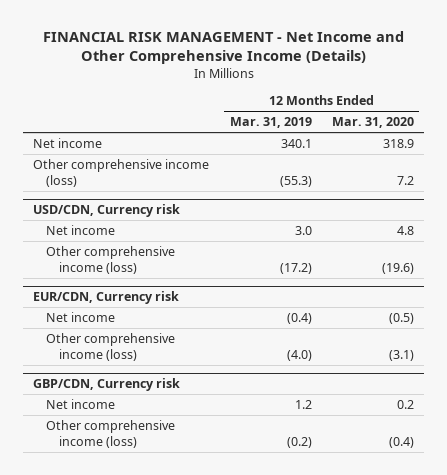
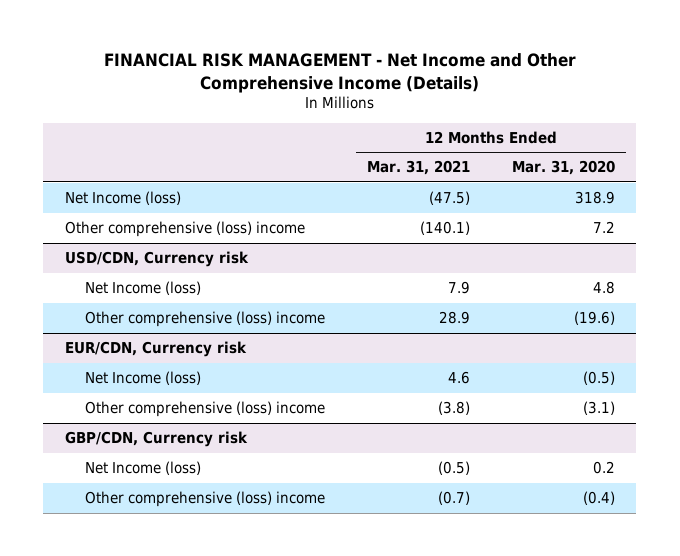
[229,117,312,129] Mar. 31, 2019 -> none
none -> [366,160,470,176] Mar. 31, 2021
[33,137,103,148] Net income -> [64,191,181,206] Net Income (loss)
[33,158,210,187] Other comprehensive income (loss) -> [64,221,305,238] Other comprehensive (loss) income
[45,224,115,235] Net income -> [84,281,201,296] Net Income (loss)
[45,245,175,274] Other comprehensive income (loss) -> [84,311,325,328] Other comprehensive (loss) income
[45,311,115,322] Net income -> [84,371,201,386] Net Income (loss)
[45,332,175,361] Other comprehensive income (loss) -> [84,401,325,418] Other comprehensive (loss) income
[45,398,115,409] Net income -> [84,461,201,476] Net Income (loss)
[45,419,175,448] Other comprehensive income (loss) -> [84,491,325,508] Other comprehensive (loss) income

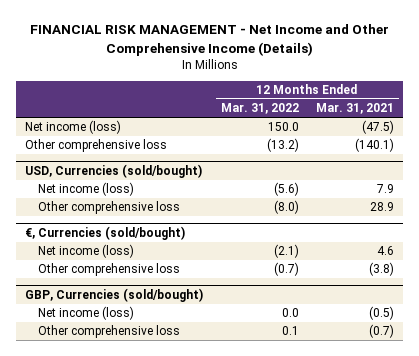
[512,160,616,176] Mar. 31, 2020 -> none
none -> [220,103,299,115] Mar. 31, 2022
[64,251,249,268] USD/CDN, Currency risk -> none
[64,341,247,358] EUR/CDN, Currency risk -> none
[64,431,248,448] GBP/CDN, Currency risk -> none
[64,191,181,206] Net Income (loss) -> [24,120,121,135] Net income (loss)
[64,221,305,238] Other comprehensive (loss) income -> [24,139,167,153] Other comprehensive loss
none -> [24,163,202,178] USD, Currencies (sold/bought)
[84,281,201,296] Net Income (loss) -> [38,182,135,197] Net income (loss)
[84,311,325,328] Other comprehensive (loss) income -> [38,201,181,215] Other comprehensive loss
none -> [24,225,185,240] €, Currencies (sold/bought)
[84,371,201,386] Net Income (loss) -> [38,244,135,259] Net income (loss)
[84,401,325,418] Other comprehensive (loss) income -> [38,263,181,277] Other comprehensive loss
none -> [24,287,203,302] GBP, Currencies (sold/bought)
[84,461,201,476] Net Income (loss) -> [38,306,135,321] Net income (loss)
[84,491,325,508] Other comprehensive (loss) income -> [38,325,181,339] Other comprehensive loss

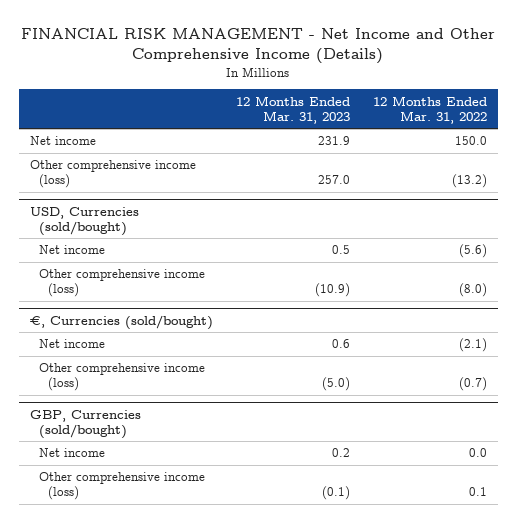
[316,103,395,115] Mar. 31, 2021 -> none
none -> [235,95,350,124] 12 Months Ended Mar. 31, 2023
[24,120,121,135] Net income (loss) -> [30,136,97,146] Net income
[24,139,167,153] Other comprehensive loss -> [30,160,197,189] Other comprehensive income (loss)
[38,182,135,197] Net income (loss) -> [39,245,106,255] Net income
[38,201,181,215] Other comprehensive loss -> [39,269,206,298] Other comprehensive income (loss)
[38,244,135,259] Net income (loss) -> [39,339,106,349] Net income
[38,263,181,277] Other comprehensive loss -> [39,363,206,392] Other comprehensive income (loss)
[38,306,135,321] Net income (loss) -> [39,448,106,458] Net income
[38,325,181,339] Other comprehensive loss -> [39,472,206,501] Other comprehensive income (loss)

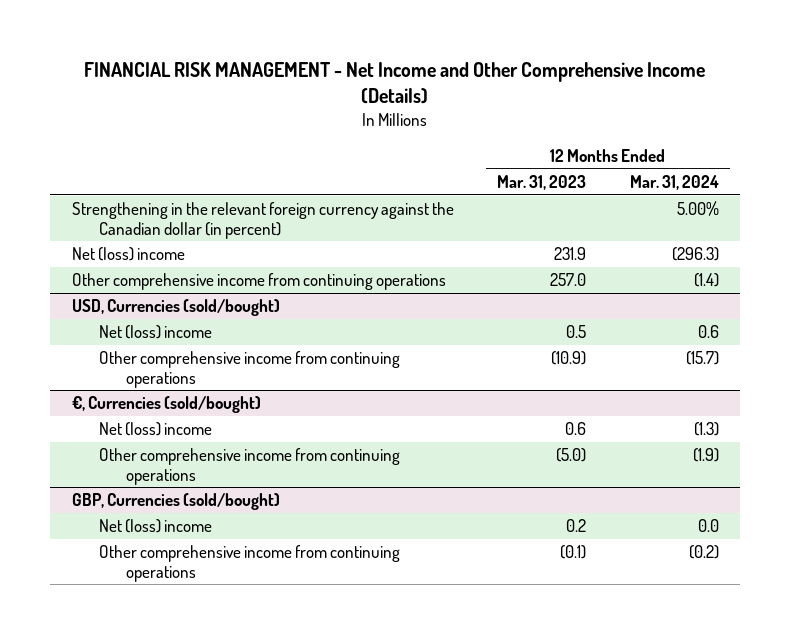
[372,95,487,124] 12 Months Ended Mar. 31, 2022 -> none
none -> [629,175,719,191] Mar. 31, 2024
none -> [71,202,454,239] Strengthening in the relevant foreign currency against the Canadian dollar (in percent)
[30,136,97,146] Net income -> [71,247,185,262] Net (loss) income
[30,160,197,189] Other comprehensive income (loss) -> [71,273,446,291] Other comprehensive income from continuing operations
[39,245,106,255] Net income -> [98,325,212,340] Net (loss) income
[39,269,206,298] Other comprehensive income (loss) -> [98,351,400,388] Other comprehensive income from continuing operations
[39,339,106,349] Net income -> [98,422,212,437] Net (loss) income
[39,363,206,392] Other comprehensive income (loss) -> [98,448,400,485] Other comprehensive income from continuing operations
[39,448,106,458] Net income -> [98,519,212,534] Net (loss) income
[39,472,206,501] Other comprehensive income (loss) -> [98,545,400,582] Other comprehensive income from continuing operations

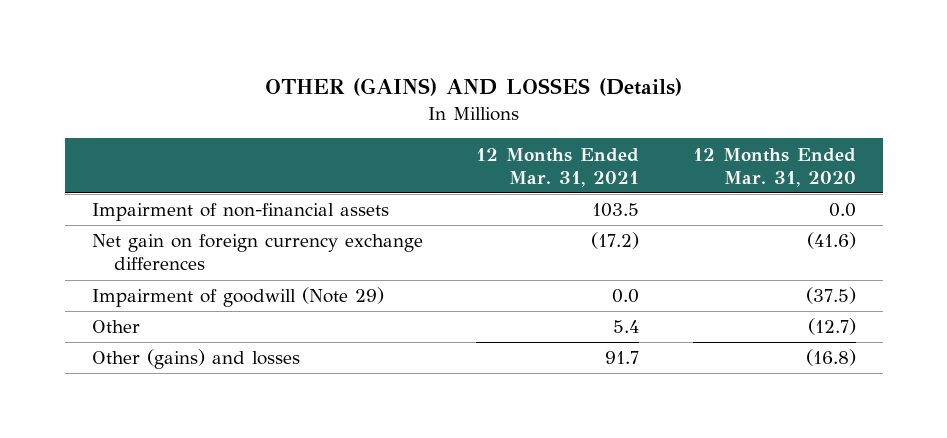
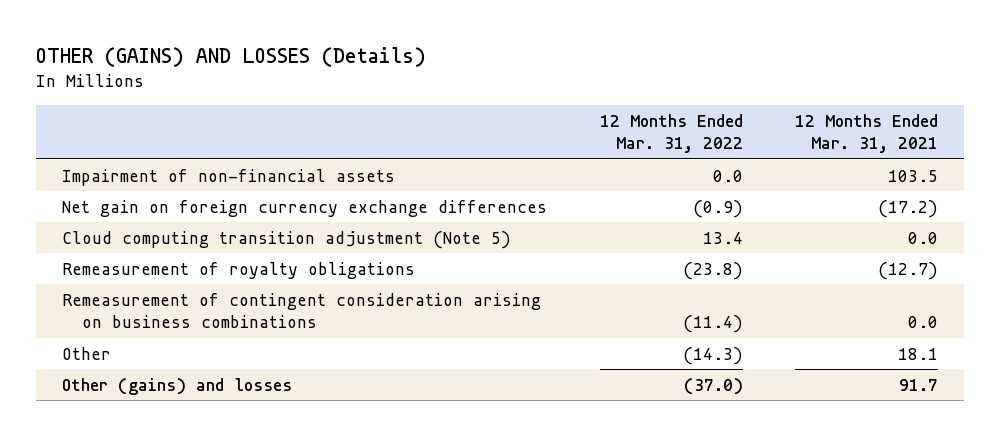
[692,147,856,187] 12 Months Ended Mar. 31, 2020 -> none
none -> [599,113,743,154] 12 Months Ended Mar. 31, 2022
[91,287,384,308] Impairment of goodwill (Note 29) -> none
none -> [62,230,512,249] Cloud computing transition adjustment (Note 5)
none -> [62,261,416,279] Remeasurement of royalty obligations
none -> [62,292,542,329] Remeasurement of contingent consideration arising on business combinations
[613,320,640,334] 5.4 -> [897,347,938,360] 18.1

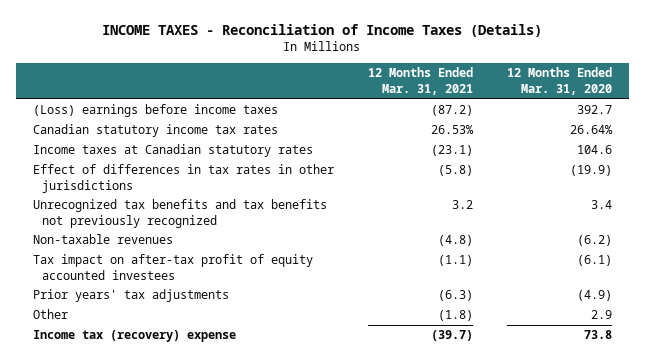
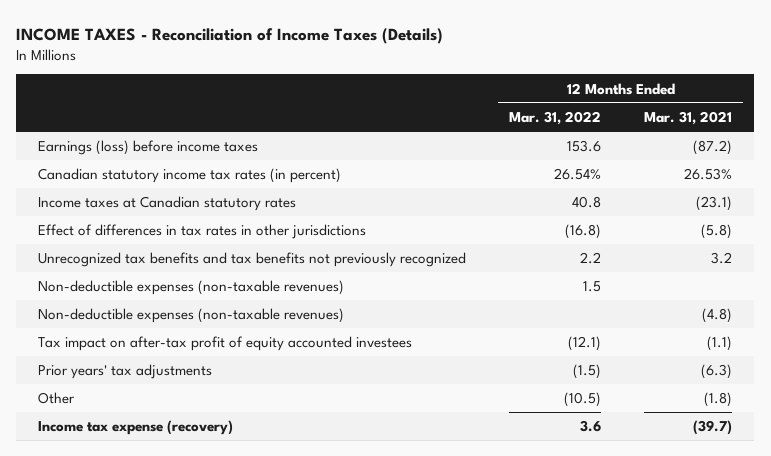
[506,67,612,95] 12 Months Ended Mar. 31, 2020 -> none
none -> [509,110,602,125] Mar. 31, 2022
[32,104,278,118] (Loss) earnings before income taxes -> [38,140,259,156] Earnings (loss) before income taxes
[32,124,278,138] Canadian statutory income tax rates -> [38,168,342,184] Canadian statutory income tax rates (in percent)
none -> [38,280,345,296] Non-deductible expenses (non-taxable revenues)
[32,234,173,245] Non-taxable revenues -> [38,308,345,324] Non-deductible expenses (non-taxable revenues)
[32,330,236,343] Income tax (recovery) expense -> [38,420,234,436] Income tax expense (recovery)

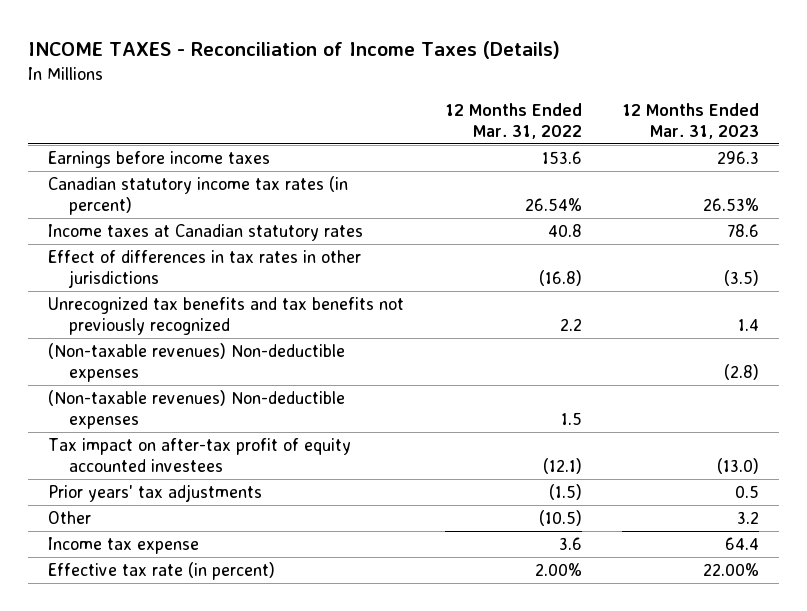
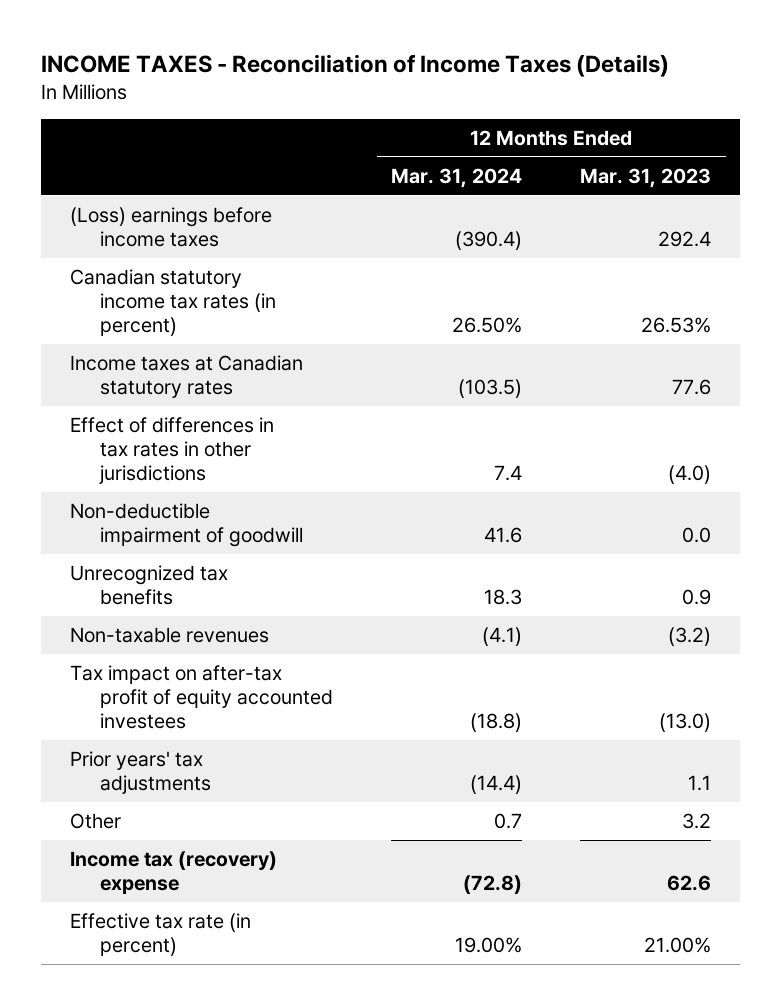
[444,103,582,139] 12 Months Ended Mar. 31, 2022 -> none
none -> [391,167,523,188] Mar. 31, 2024
[48,151,271,169] Earnings before income taxes -> [70,207,273,248] (Loss) earnings before income taxes
[716,151,759,165] 296.3 -> [658,231,712,248] 292.4
[48,297,405,335] Unrecognized tax benefits and tax benefits not previously recognized -> none
[48,390,346,429] (Non-taxable revenues) Non-deductible expenses -> none
[726,224,759,238] 78.6 -> [672,379,712,396] 77.6
[723,269,759,286] (3.5) -> [668,465,712,485] (4.0)
none -> [70,503,304,548] Non-deductible impairment of goodwill
none -> [70,565,229,606] Unrecognized tax benefits
[48,343,346,382] (Non-taxable revenues) Non-deductible expenses -> [70,627,270,644] Non-taxable revenues
[723,363,759,380] (2.8) -> [668,627,712,647] (3.2)
[734,485,759,499] 0.5 -> [688,775,712,792] 1.1
[48,537,200,555] Income tax expense -> [70,851,278,895] Income tax (recovery) expense
[724,537,759,551] 64.4 -> [667,875,712,892] 62.6
[702,563,759,577] 22.00% -> [644,937,712,954] 21.00%

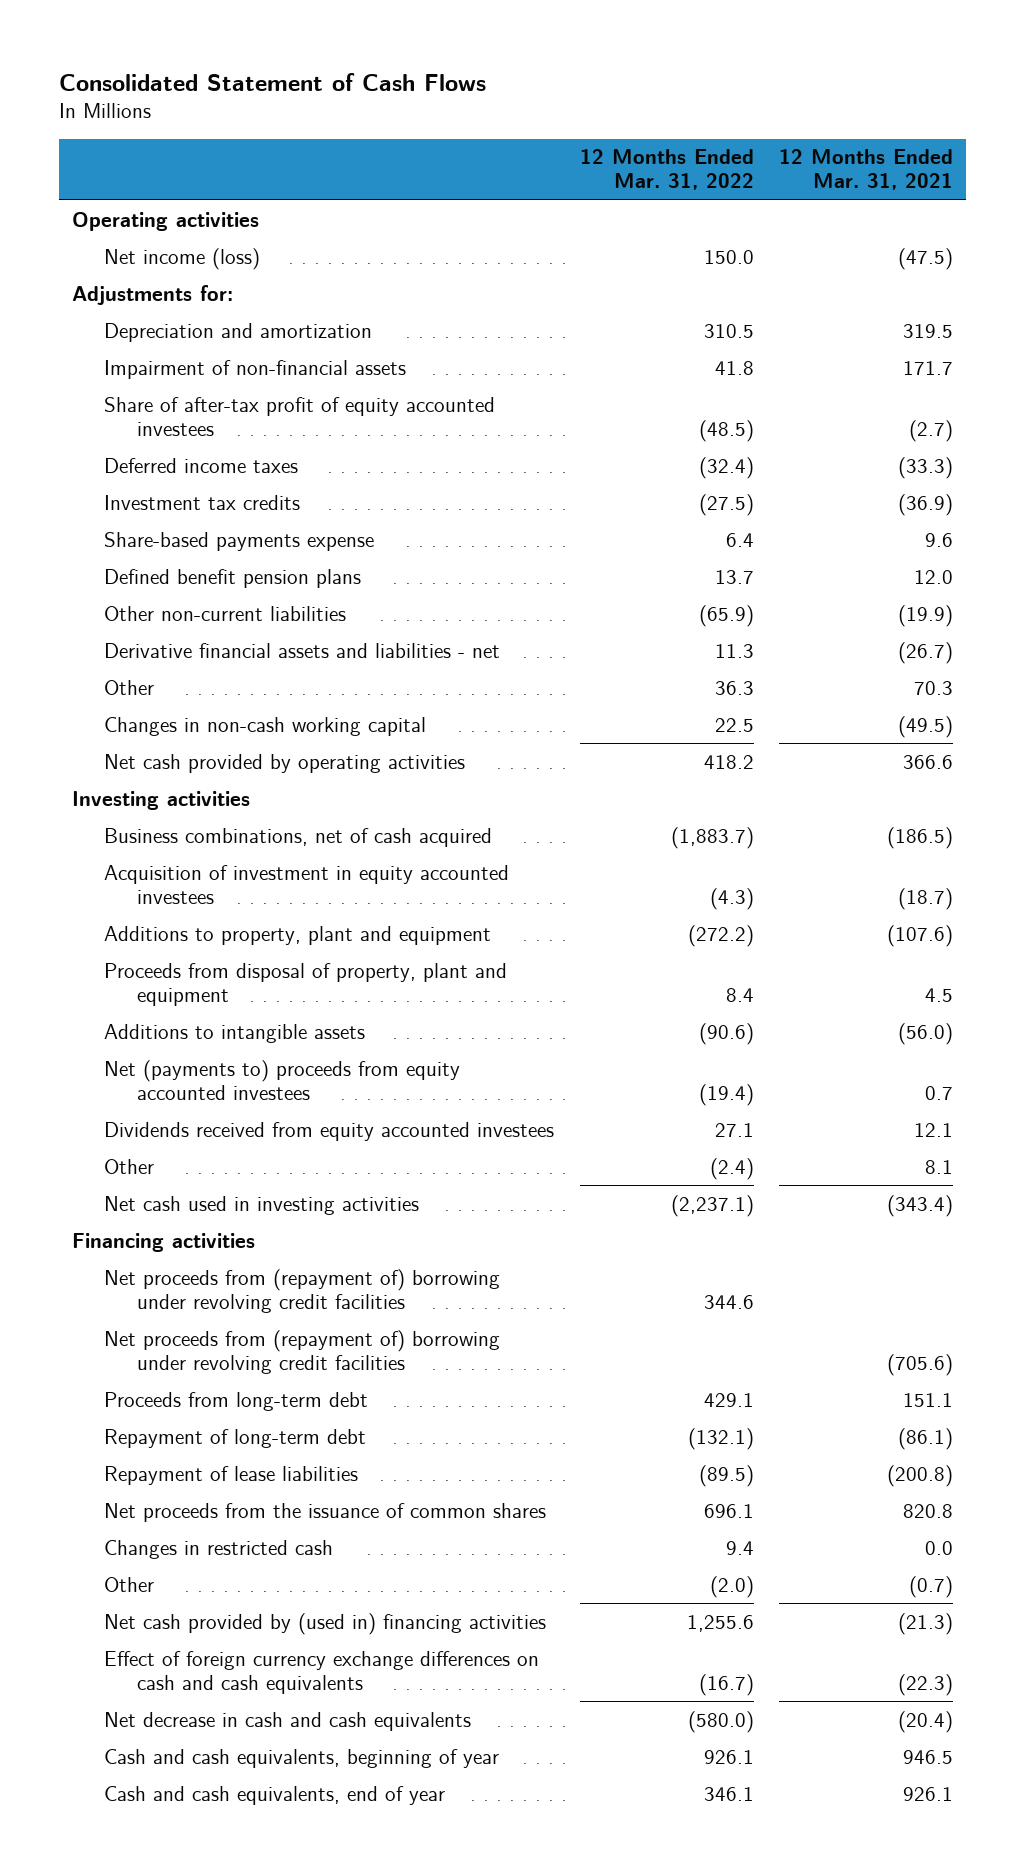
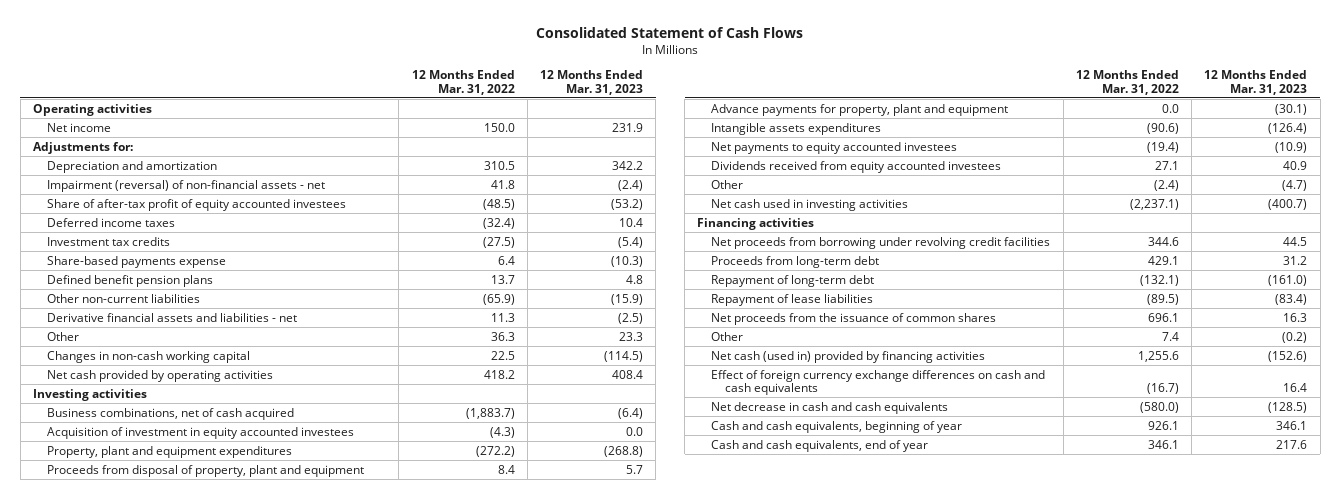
[779,149,954,191] 12 Months Ended Mar. 31, 2021 -> none
none -> [540,70,644,95] 12 Months Ended Mar. 31, 2023
[104,247,261,270] Net income (loss) -> [47,122,112,132] Net income
[104,359,407,379] Impairment of non-financial assets -> [47,179,326,192] Impairment (reversal) of non-financial assets - net
[104,925,492,945] Additions to property, plant and equipment -> [47,445,293,458] Property, plant and equipment expenditures
none -> [711,103,1009,116] Advance payments for property, plant and equipment
[104,1023,366,1043] Additions to intangible assets -> [711,122,882,135] Intangible assets expenditures
[104,1059,461,1100] Net (payments to) proceeds from equity accounted investees -> [711,141,958,154] Net payments to equity accounted investees
[104,1329,501,1374] Net proceeds from (repayment of) borrowing under revolving credit facilities -> none
[104,1268,501,1313] Net proceeds from (repayment of) borrowing under revolving credit facilities -> [711,236,1051,249] Net proceeds from borrowing under revolving credit facilities
[104,1539,334,1559] Changes in restricted cash -> none
[709,1575,754,1598] (2.0) -> [1161,331,1179,341] 7.4
[104,1612,547,1635] Net cash provided by (used in) financing activities -> [711,350,986,363] Net cash (used in) provided by financing activities

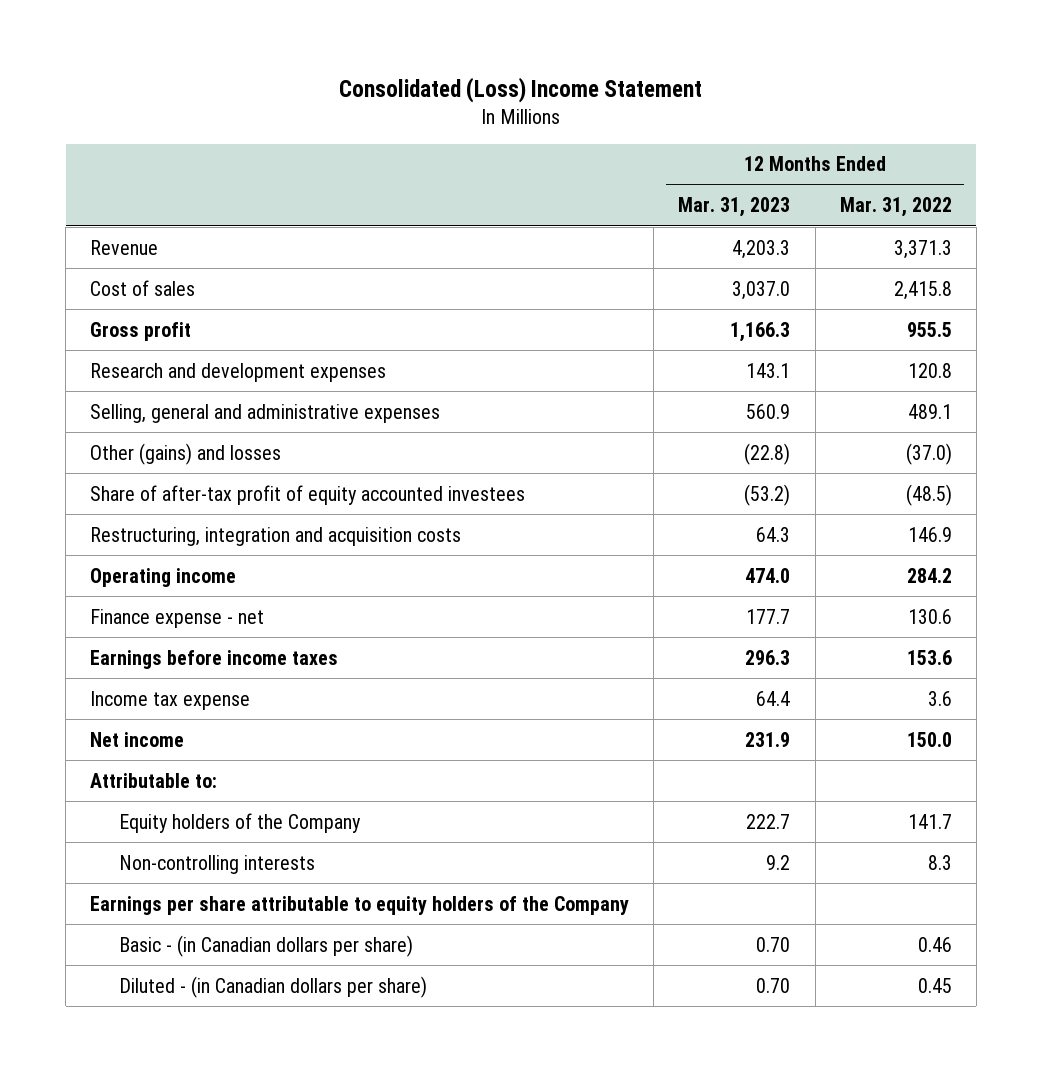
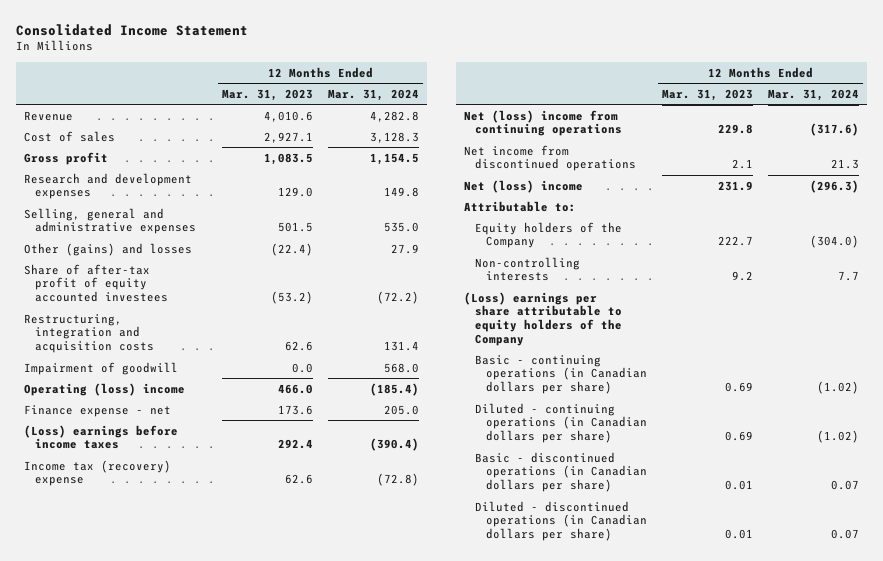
[338,76,702,103] Consolidated (Loss) Income Statement -> [16,23,249,36] Consolidated Income Statement
[839,197,952,218] Mar. 31, 2022 -> none
none -> [328,88,420,101] Mar. 31, 2024
[732,239,791,259] 4,203.3 -> [264,110,314,122] 4,010.6
[732,280,791,300] 3,037.0 -> [264,131,314,143] 2,927.1
[730,321,791,342] 1,166.3 -> [264,152,314,165] 1,083.5
[746,362,791,378] 143.1 -> [278,187,314,198] 129.0
[746,403,791,419] 560.9 -> [278,222,314,233] 501.5
[744,442,791,465] (22.8) -> [271,242,314,256] (22.4)
[756,526,791,542] 64.3 -> [285,341,314,352] 62.6
none -> [24,361,179,375] Impairment of goodwill
[90,567,237,587] Operating income -> [24,382,186,396] Operating (loss) income
[745,567,791,583] 474.0 -> [278,383,314,394] 466.0
[746,608,791,624] 177.7 -> [278,404,314,415] 173.6
[90,649,339,669] Earnings before income taxes -> [24,424,179,450] (Loss) earnings before income taxes
[745,649,791,665] 296.3 -> [278,439,314,450] 292.4
[90,690,251,710] Income tax expense -> [24,459,172,487] Income tax (recovery) expense
[756,690,791,706] 64.4 -> [285,474,314,485] 62.6
none -> [463,109,622,137] Net (loss) income from continuing operations
none -> [463,144,636,172] Net income from discontinued operations
[90,731,185,747] Net income -> [463,179,583,193] Net (loss) income
[90,895,630,915] Earnings per share attributable to equity holders of the Company -> [463,291,622,346] (Loss) earnings per share attributable to equity holders of the Company
[119,934,414,957] Basic - (in Canadian dollars per share) -> [474,354,647,395] Basic - continuing operations (in Canadian dollars per share)
[756,936,791,952] 0.70 -> [725,382,754,393] 0.69
[119,975,428,998] Diluted - (in Canadian dollars per share) -> [474,402,647,444] Diluted - continuing operations (in Canadian dollars per share)
[756,977,791,993] 0.70 -> [725,431,754,442] 0.69
none -> [474,451,647,493] Basic - discontinued operations (in Canadian dollars per share)
none -> [474,500,647,542] Diluted - discontinued operations (in Canadian dollars per share)

